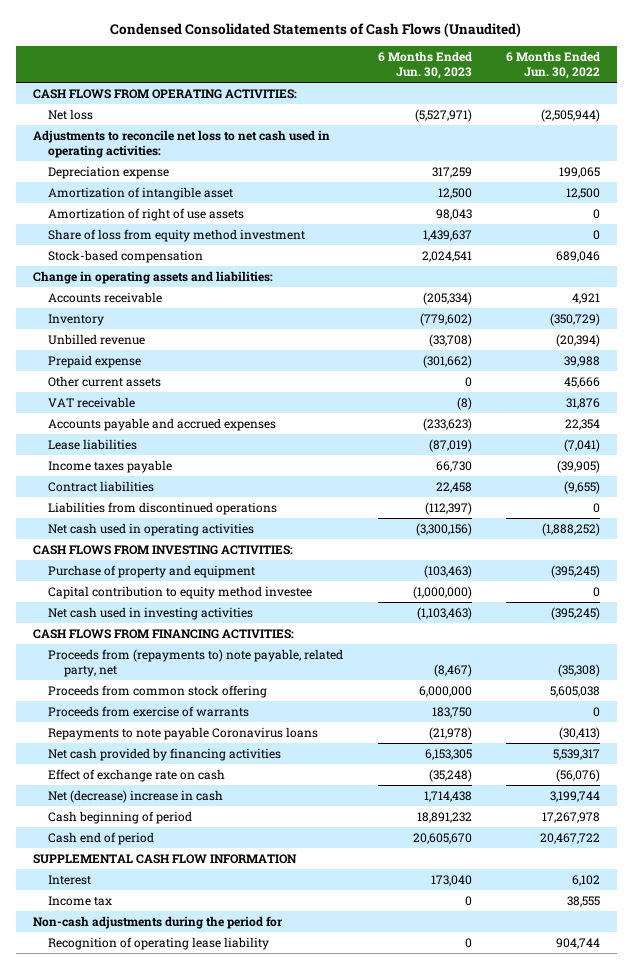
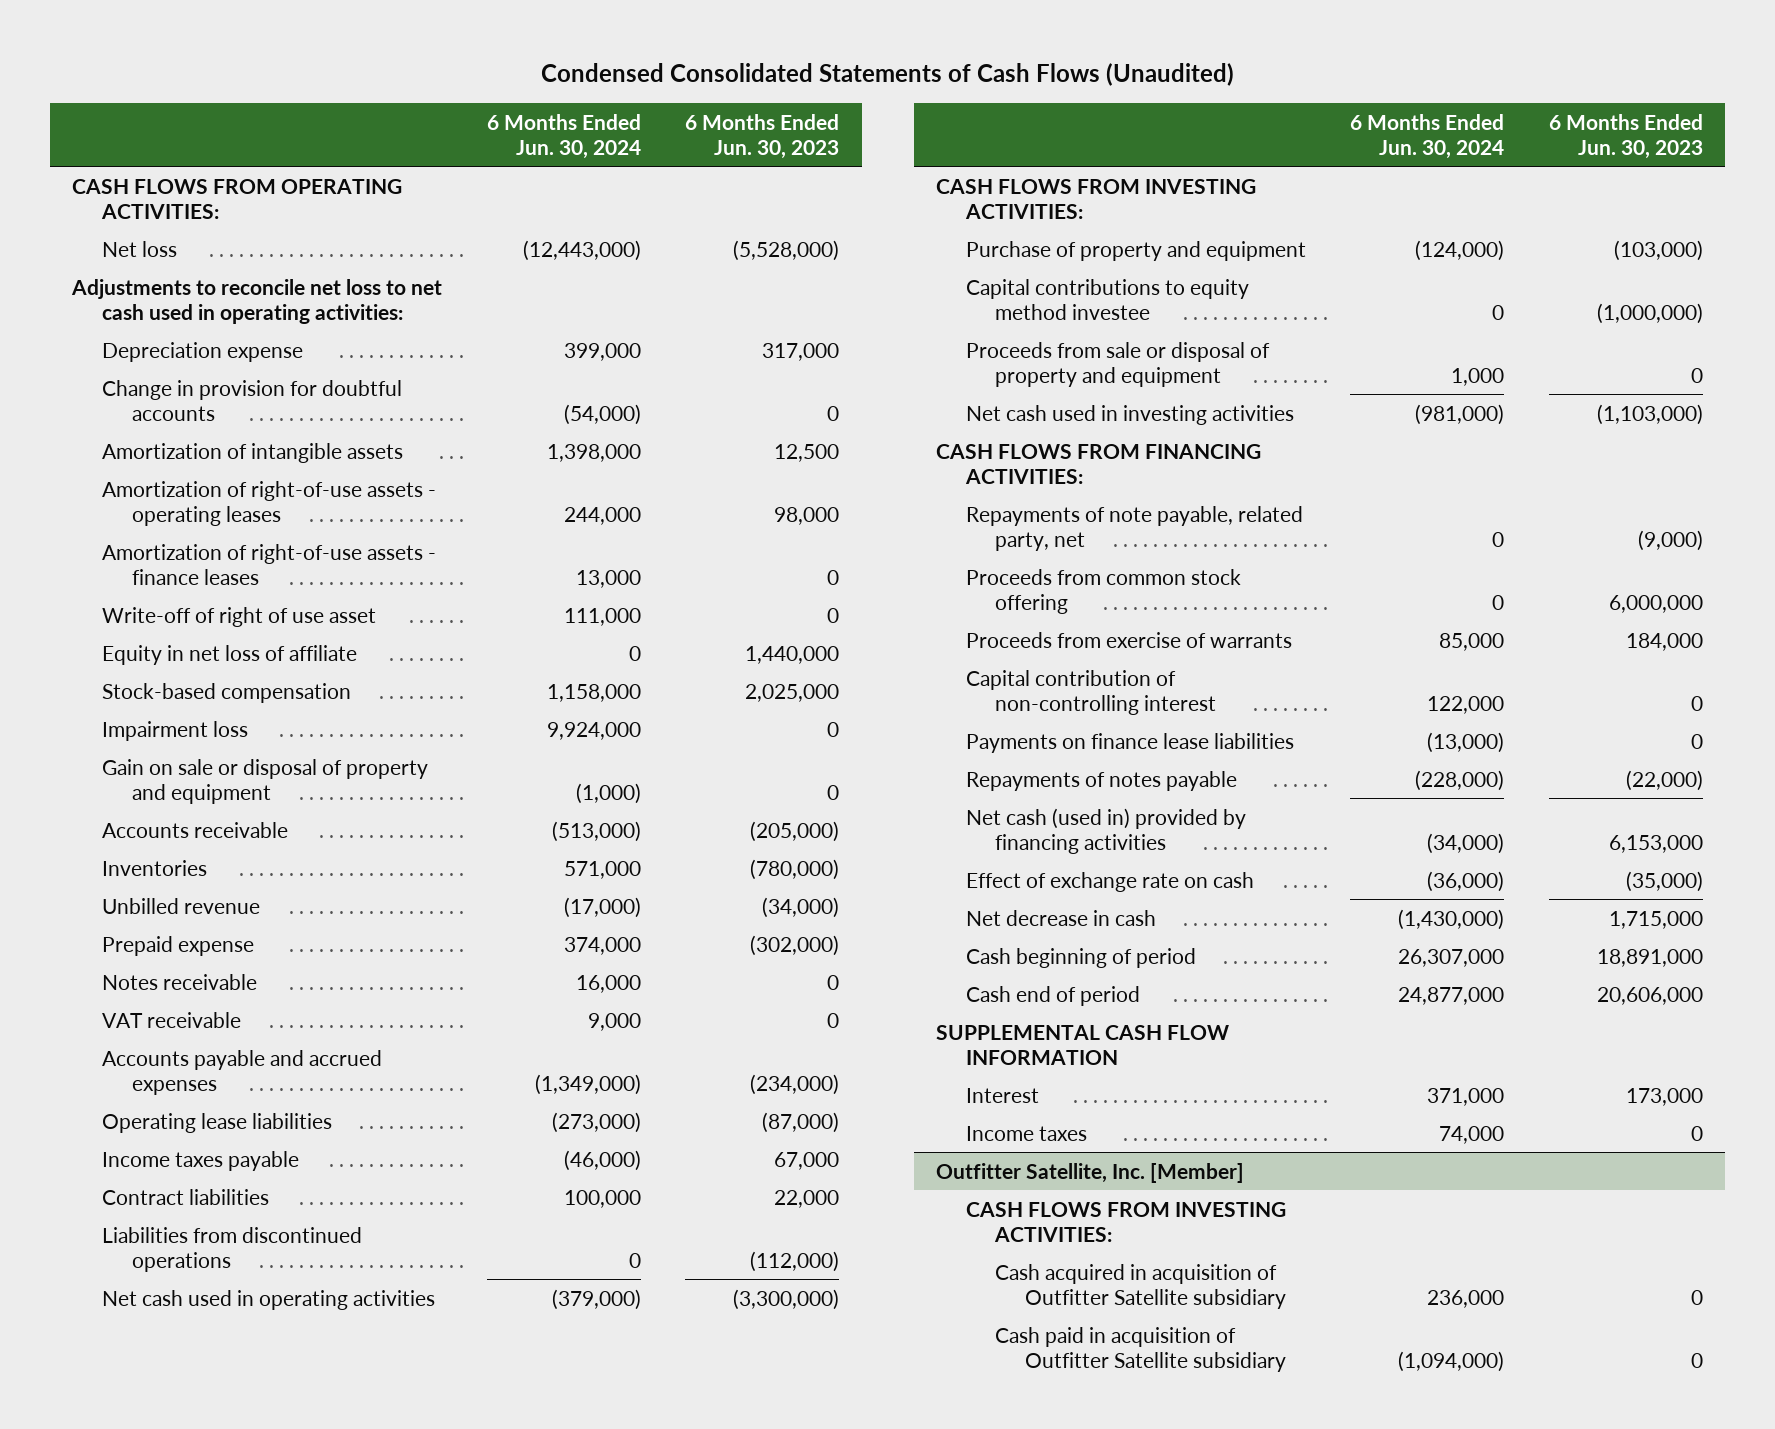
[505,50,600,80] 6 Months Ended Jun. 30, 2022 -> none
none -> [486,113,641,159] 6 Months Ended Jun. 30, 2024
[414,108,472,122] (5,527,971) -> [733,239,840,261] (5,528,000)
[33,270,274,284] Change in operating assets and liabilities: -> none
[48,313,105,326] Inventory -> none
[431,166,472,178] 317,259 -> [762,342,840,361] 317,000
none -> [101,379,402,421] Change in provision for doubtful accounts
[48,186,234,200] Amortization of intangible asset -> [101,442,403,463] Amortization of intangible assets
[48,207,245,221] Amortization of right of use assets -> [101,480,436,526] Amortization of right-of-use assets - operating leases
[435,208,472,220] 98,043 -> [774,506,840,525] 98,000
none -> [101,543,436,585] Amortization of right-of-use assets - finance leases
none -> [101,606,376,627] Write-off of right of use asset
[48,228,306,242] Share of loss from equity method investment -> [101,644,357,665] Equity in net loss of affiliate
[422,229,472,241] 1,439,637 -> [745,645,840,664] 1,440,000
[421,250,472,262] 2,024,541 -> [745,683,840,702] 2,025,000
none -> [101,720,248,741] Impairment loss
none -> [101,758,428,804] Gain on sale or disposal of property and equipment
[422,291,472,305] (205,334) -> [750,820,840,842] (205,000)
none -> [101,859,207,876] Inventories
[428,333,472,347] (33,708) -> [762,896,840,918] (34,000)
[422,354,472,368] (301,662) -> [750,934,840,956] (302,000)
[48,375,162,387] Other current assets -> [101,973,257,990] Notes receivable
[456,396,472,410] (8) -> [827,1012,840,1028] 0
[422,417,472,431] (233,623) -> [750,1073,840,1095] (234,000)
[48,438,138,450] Lease liabilities -> [101,1112,332,1133] Operating lease liabilities
[428,438,472,452] (87,019) -> [762,1111,840,1133] (87,000)
[435,460,472,472] 66,730 -> [774,1151,840,1170] 67,000
[435,481,472,493] 22,458 -> [774,1189,840,1208] 22,000
[424,501,472,515] (112,397) -> [750,1250,840,1272] (112,000)
[415,522,472,536] (3,300,156) -> [733,1288,840,1310] (3,300,000)
[423,564,472,578] (103,463) -> [1613,239,1703,261] (103,000)
[48,585,313,599] Capital contribution to equity method investee -> [965,278,1249,320] Capital contributions to equity method investee
none -> [965,341,1270,387] Proceeds from sale or disposal of property and equipment
[416,606,472,620] (1,103,463) -> [1596,403,1703,425] (1,103,000)
[48,648,344,678] Proceeds from (repayments to) note payable, related party, net -> [965,505,1303,551] Repayments of note payable, related party, net
[433,664,472,678] (8,467) -> [1637,529,1703,551] (9,000)
[431,706,472,718] 183,750 -> [1625,632,1703,651] 184,000
none -> [965,669,1217,715] Capital contribution of non-controlling interest
none -> [965,732,1294,753] Payments on finance lease liabilities
[48,726,319,740] Repayments to note payable Coronavirus loans -> [965,770,1237,791] Repayments of notes payable
[428,726,472,740] (21,978) -> [1625,769,1703,791] (22,000)
[48,747,282,761] Net cash provided by financing activities -> [965,807,1246,854] Net cash (used in) provided by financing activities
[424,748,472,760] 6,153,305 -> [1608,834,1703,853] 6,153,000
[428,768,472,782] (35,248) -> [1625,870,1703,892] (35,000)
[48,789,224,803] Net (decrease) increase in cash -> [965,909,1156,926] Net decrease in cash
[423,790,472,802] 1,714,438 -> [1608,910,1703,929] 1,715,000
[416,811,472,823] 18,891,232 -> [1596,948,1703,967] 18,891,000
[412,832,472,844] 20,605,670 -> [1596,986,1703,1005] 20,606,000
[33,915,284,929] Non-cash adjustments during the period for -> none
[48,936,270,950] Recognition of operating lease liability -> none
[430,874,472,886] 173,040 -> [1625,1087,1703,1106] 173,000
[48,895,113,906] Income tax -> [965,1125,1087,1141] Income taxes
none -> [935,1162,1244,1183] Outfitter Satellite, Inc. [Member]
none -> [965,1201,1286,1242] CASH FLOWS FROM INVESTING ACTIVITIES:
none -> [995,1263,1287,1309] Cash acquired in acquisition of Outfitter Satellite subsidiary
none -> [995,1326,1287,1372] Cash paid in acquisition of Outfitter Satellite subsidiary

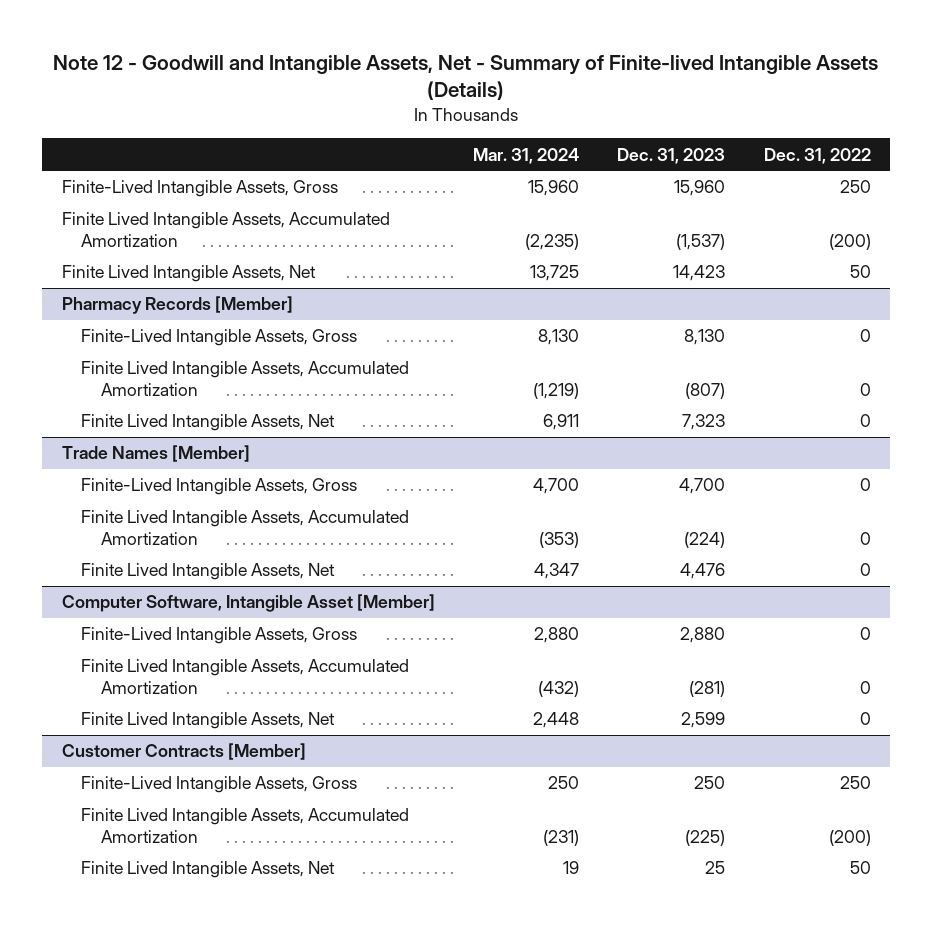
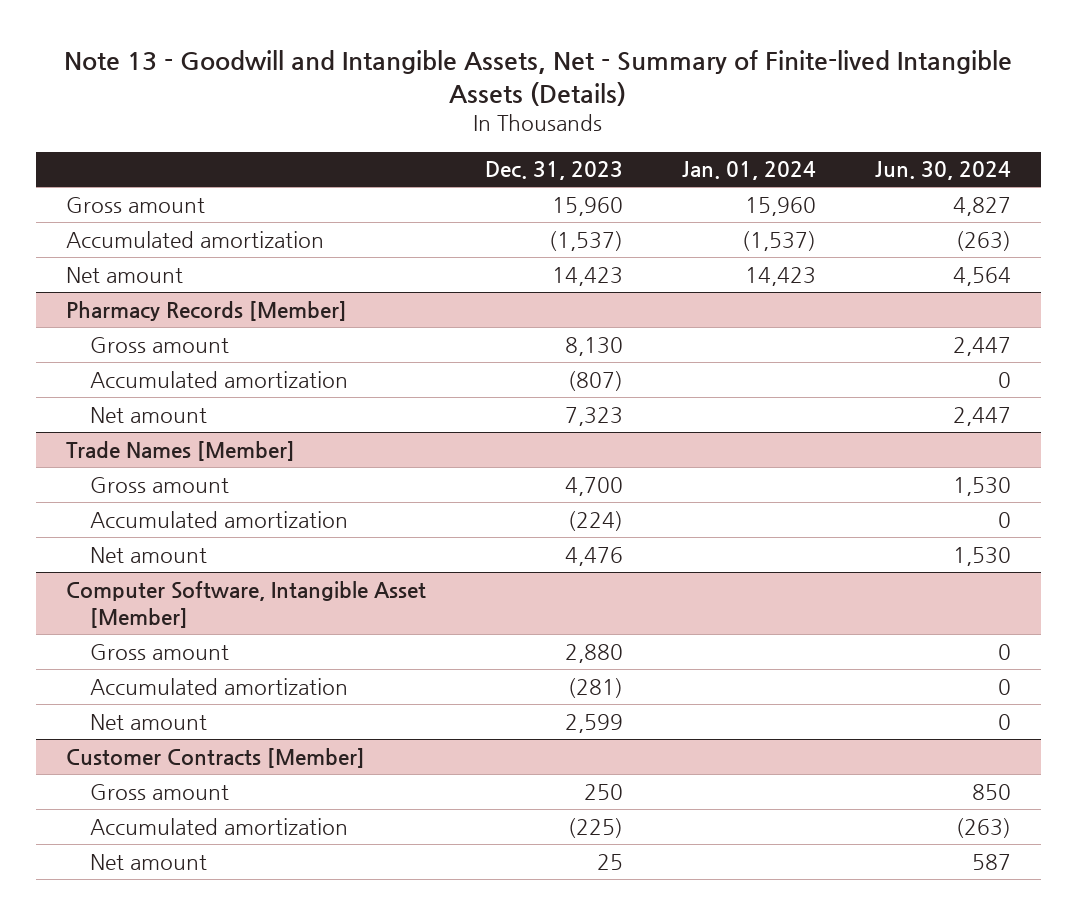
[53,54,879,100] Note 12 - Goodwill and Intangible Assets, Net - Summary of Finite-lived Intangible Assets (Details) -> [64,49,1013,106] Note 13 - Goodwill and Intangible Assets, Net - Summary of Finite-lived Intangible Assets (Details)
[472,147,579,164] Mar. 31, 2024 -> none
[763,147,871,164] Dec. 31, 2022 -> none
none -> [681,161,816,181] Jan. 01, 2024
none -> [875,161,1012,181] Jun. 30, 2024
[61,180,338,198] Finite-Lived Intangible Assets, Gross -> [65,196,205,213] Gross amount
[61,212,390,247] Finite Lived Intangible Assets, Accumulated Amortization -> [65,230,324,248] Accumulated amortization
[61,265,316,283] Finite Lived Intangible Assets, Net -> [65,266,183,283] Net amount
[81,329,358,347] Finite-Lived Intangible Assets, Gross -> [89,336,229,353] Gross amount
[81,361,410,396] Finite Lived Intangible Assets, Accumulated Amortization -> [89,370,348,388] Accumulated amortization
[81,414,336,432] Finite Lived Intangible Assets, Net -> [89,406,207,423] Net amount
[81,478,358,496] Finite-Lived Intangible Assets, Gross -> [89,476,229,493] Gross amount
[81,510,410,545] Finite Lived Intangible Assets, Accumulated Amortization -> [89,510,348,528] Accumulated amortization
[81,563,336,581] Finite Lived Intangible Assets, Net -> [89,546,207,563] Net amount
[81,627,358,645] Finite-Lived Intangible Assets, Gross -> [89,643,229,660] Gross amount
[81,659,410,694] Finite Lived Intangible Assets, Accumulated Amortization -> [89,677,348,695] Accumulated amortization
[81,712,336,730] Finite Lived Intangible Assets, Net -> [89,713,207,730] Net amount
[81,776,358,794] Finite-Lived Intangible Assets, Gross -> [89,783,229,800] Gross amount
[81,808,410,843] Finite Lived Intangible Assets, Accumulated Amortization -> [89,817,348,835] Accumulated amortization
[81,861,336,879] Finite Lived Intangible Assets, Net -> [89,853,207,870] Net amount

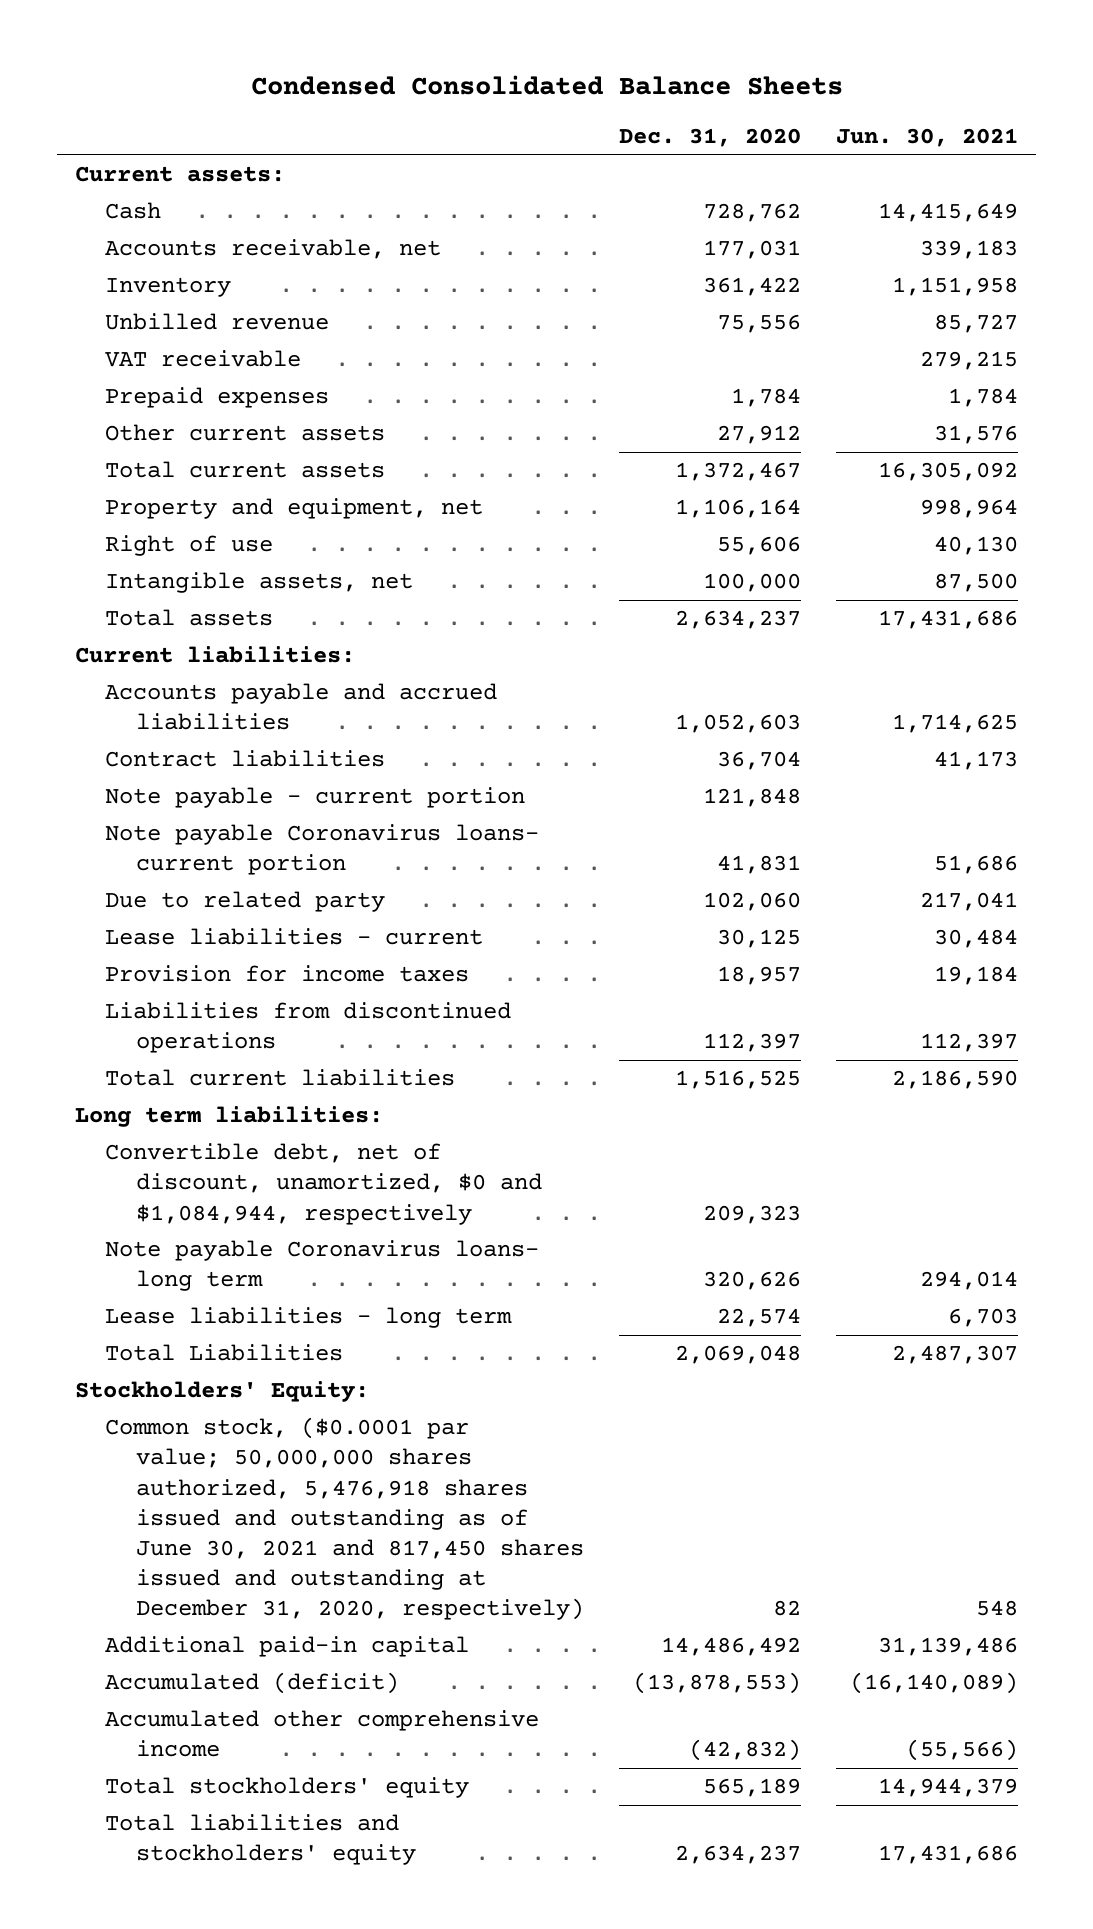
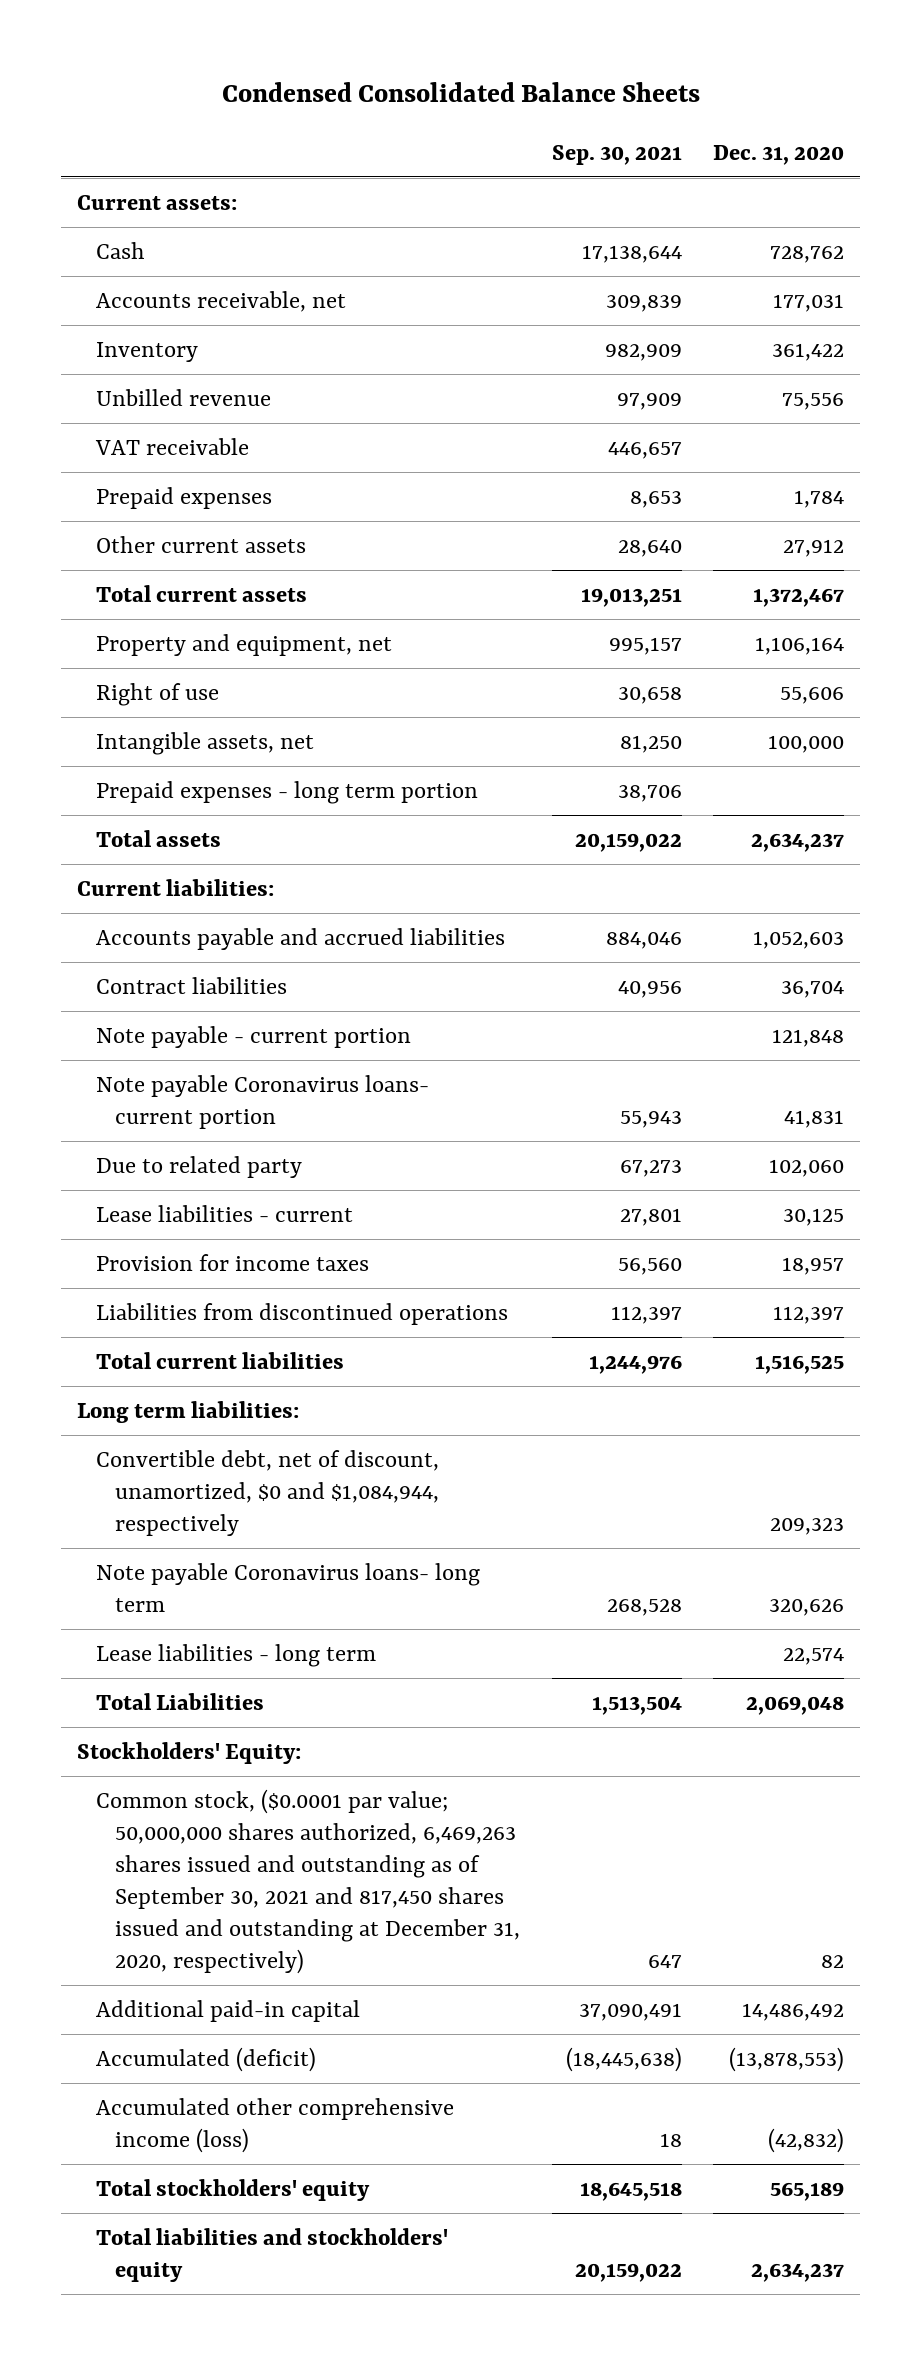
[836,128,1019,148] Jun. 30, 2021 -> none
none -> [551,144,682,165] Sep. 30, 2021
none -> [96,780,479,804] Prepaid expenses - long term portion
[105,1417,584,1621] Common stock, ($0.0001 par value; 50,000,000 shares authorized, 5,476,918 shares issued and outstanding as of June 30, 2021 and 817,450 shares issued and outstanding at December 31, 2020, respectively) -> [96,1788,521,1975] Common stock, ($0.0001 par value; 50,000,000 shares authorized, 6,469,263 shares issued and outstanding as of September 30, 2021 and 817,450 shares issued and outstanding at December 31, 2020, respectively)
[105,1710,540,1758] Accumulated other comprehensive income -> [96,2097,455,2153] Accumulated other comprehensive income (loss)

